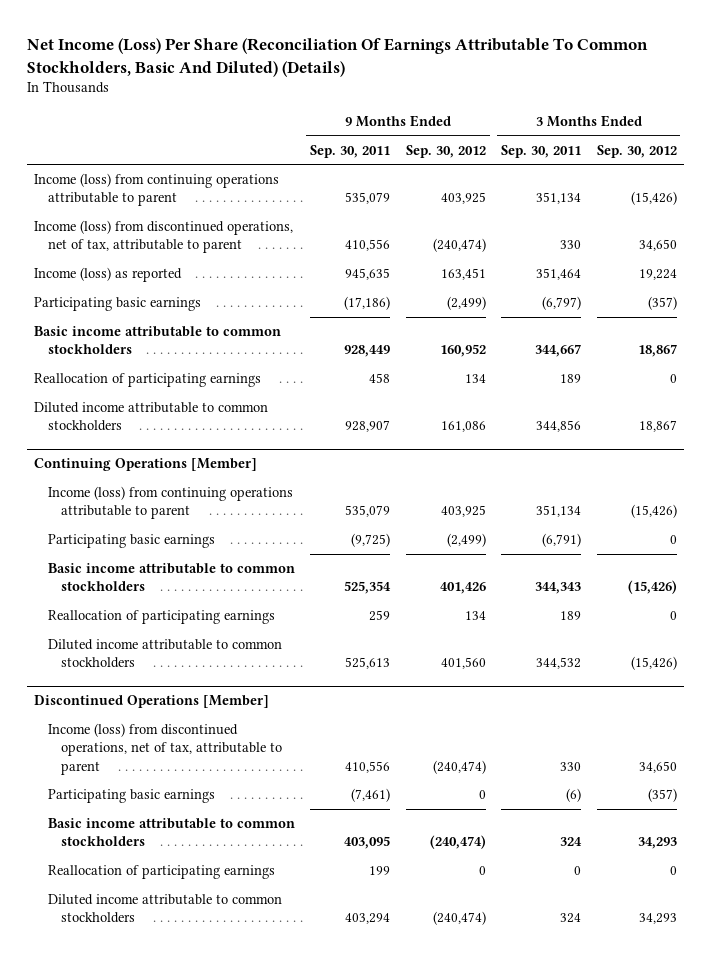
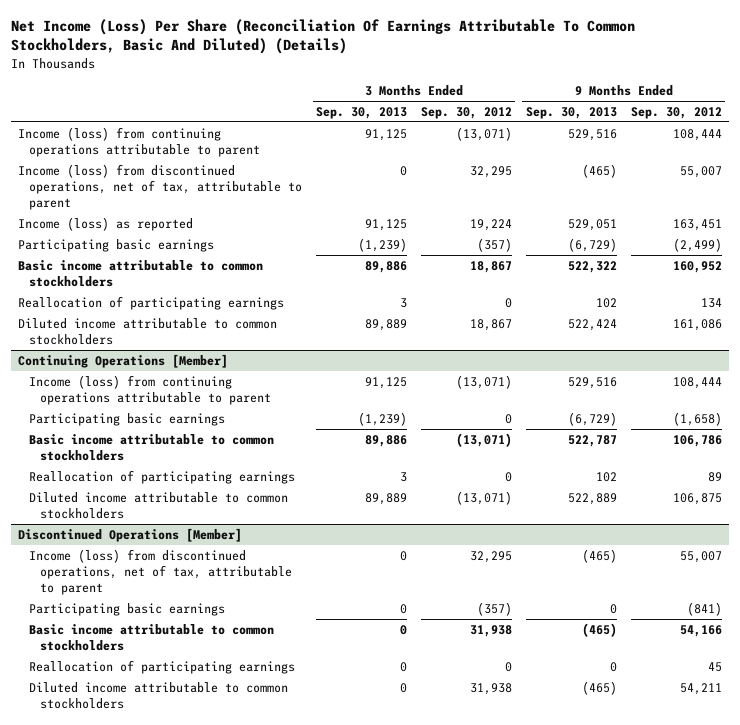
[310,144,391,158] Sep. 30, 2011 -> none
[501,144,582,158] Sep. 30, 2011 -> none
none -> [316,106,408,119] Sep. 30, 2013
none -> [525,106,617,119] Sep. 30, 2013
[440,192,486,205] 403,925 -> [672,128,722,141] 108,444
[630,191,677,206] (15,426) -> [455,126,512,141] (13,071)
[432,238,486,253] (240,474) -> [679,165,722,178] 55,007
[638,239,677,252] 34,650 -> [469,165,512,178] 32,295
[440,505,486,518] 403,925 -> [672,376,722,389] 108,444
[630,504,677,519] (15,426) -> [455,374,512,389] (13,071)
[446,533,486,548] (2,499) -> [672,411,722,426] (1,658)
[439,582,486,595] 401,426 -> [672,434,722,447] 106,786
[627,580,677,595] (15,426) -> [455,432,512,447] (13,071)
[464,611,486,621] 134 -> [707,471,722,482] 89
[440,657,486,670] 401,560 -> [672,492,722,505] 106,875
[630,656,677,671] (15,426) -> [455,490,512,505] (13,071)
[432,759,486,774] (240,474) -> [679,550,722,563] 55,007
[638,760,677,773] 34,650 -> [469,550,512,563] 32,295
[478,790,486,800] 0 -> [686,601,722,616] (841)
[429,835,486,850] (240,474) -> [679,624,722,637] 54,166
[637,837,677,850] 34,293 -> [469,624,512,637] 31,938
[478,866,486,876] 0 -> [707,661,722,672] 45
[432,911,486,926] (240,474) -> [679,682,722,695] 54,211
[638,913,677,925] 34,293 -> [469,682,512,695] 31,938

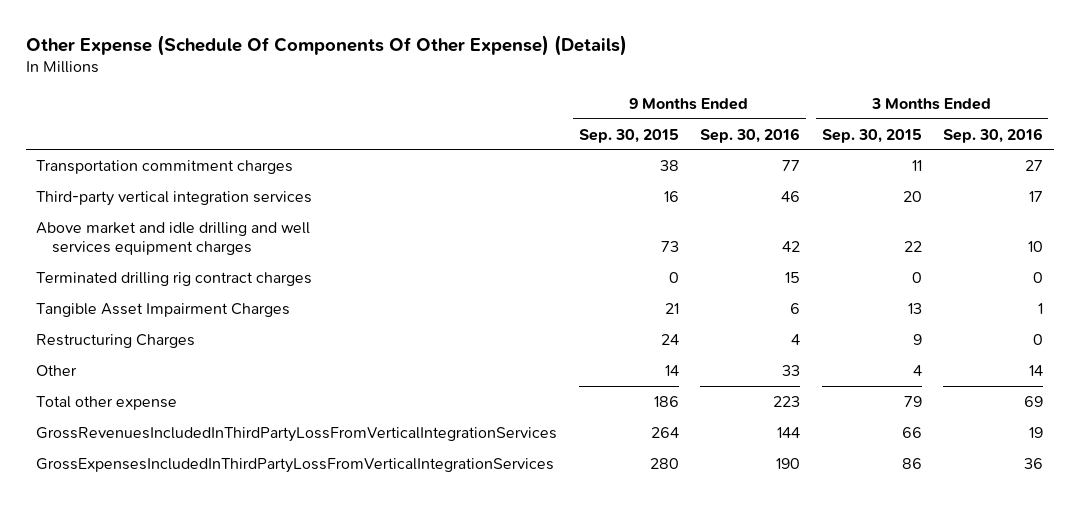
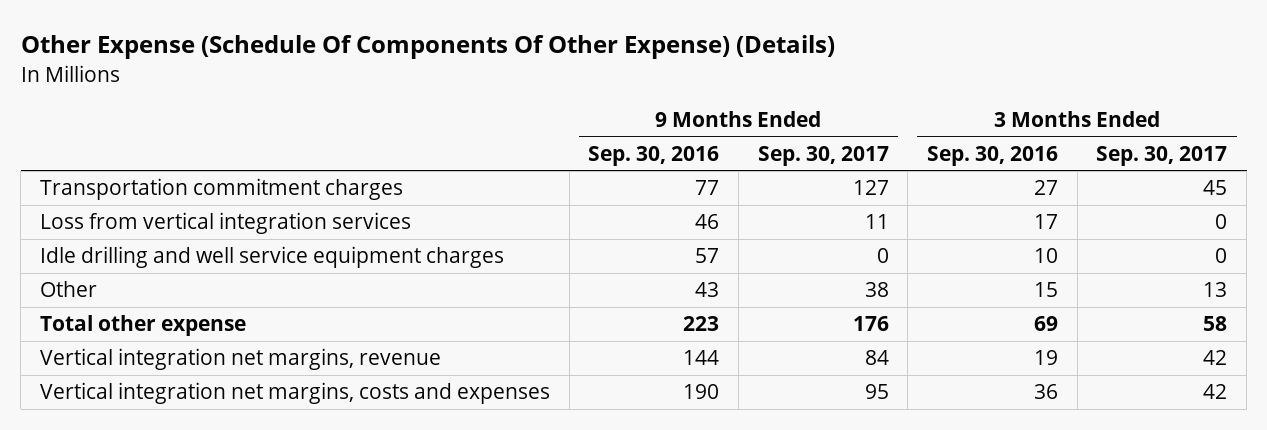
[578,128,679,143] Sep. 30, 2015 -> none
[821,128,922,143] Sep. 30, 2015 -> none
none -> [757,145,889,166] Sep. 30, 2017
none -> [1096,145,1228,166] Sep. 30, 2017
[36,271,313,286] Terminated drilling rig contract charges -> none
[36,302,291,317] Tangible Asset Impairment Charges -> none
[36,333,196,348] Restructuring Charges -> none
[36,190,313,206] Third-party vertical integration services -> [39,212,411,235] Loss from vertical integration services
[36,221,311,255] Above market and idle drilling and well services equipment charges -> [39,246,504,269] Idle drilling and well service equipment charges
[782,240,801,252] 42 -> [695,248,720,264] 57
[782,364,801,376] 33 -> [695,282,720,298] 43
[1028,364,1043,376] 14 -> [1034,282,1059,298] 15
[36,426,558,442] GrossRevenuesIncludedInThirdPartyLossFromVerticalIntegrationServices -> [39,348,441,371] Vertical integration net margins, revenue
[36,457,555,473] GrossExpensesIncludedInThirdPartyLossFromVerticalIntegrationServices -> [39,382,550,405] Vertical integration net margins, costs and expenses

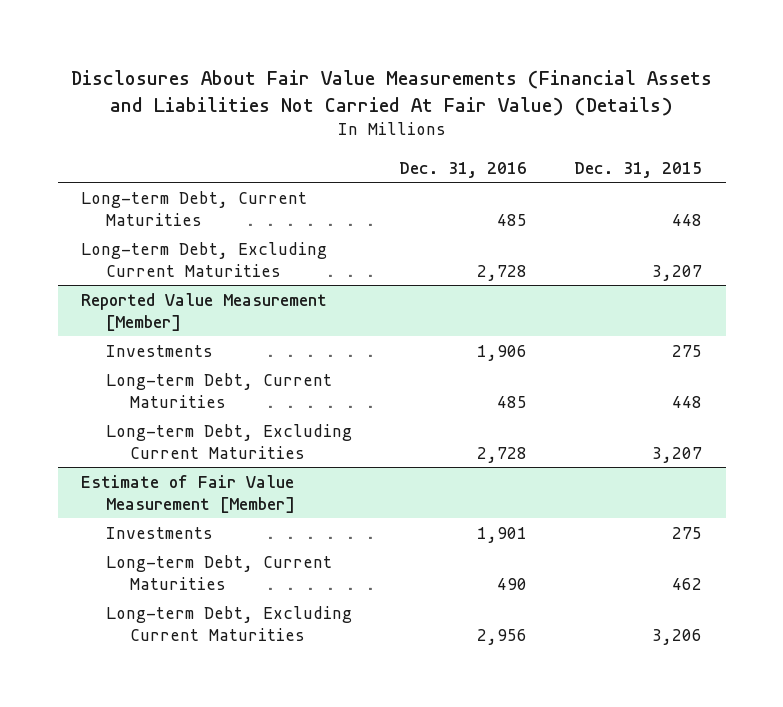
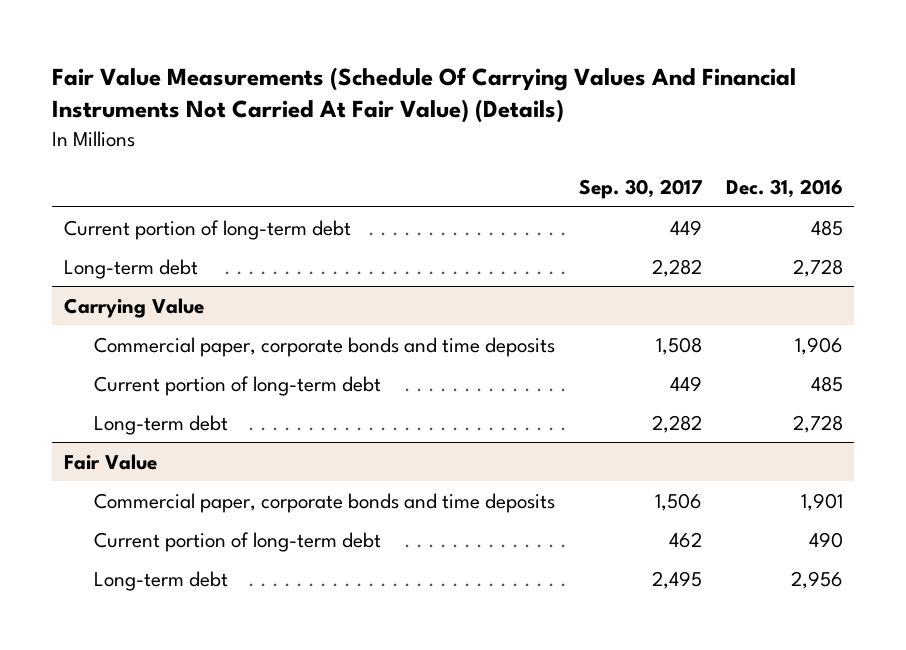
[70,69,712,116] Disclosures About Fair Value Measurements (Financial Assets and Liabilities Not Carried At Fair Value) (Details) -> [51,66,796,124] Fair Value Measurements (Schedule Of Carrying Values And Financial Instruments Not Carried At Fair Value) (Details)
[574,161,703,178] Dec. 31, 2015 -> none
none -> [579,178,703,199] Sep. 30, 2017
[81,190,308,226] Long-term Debt, Current Maturities -> [63,219,351,240] Current portion of long-term debt
[81,241,328,277] Long-term Debt, Excluding Current Maturities -> [63,258,198,279] Long-term debt
[81,292,328,331] Reported Value Measurement [Member] -> [63,297,204,318] Carrying Value
[105,344,213,357] Investments -> [94,336,556,357] Commercial paper, corporate bonds and time deposits
[105,372,332,408] Long-term Debt, Current Maturities -> [94,375,382,396] Current portion of long-term debt
[105,423,352,459] Long-term Debt, Excluding Current Maturities -> [94,414,229,435] Long-term debt
[81,474,295,513] Estimate of Fair Value Measurement [Member] -> [63,453,157,470] Fair Value
[105,526,213,539] Investments -> [94,492,556,513] Commercial paper, corporate bonds and time deposits
[105,554,332,590] Long-term Debt, Current Maturities -> [94,531,382,552] Current portion of long-term debt
[105,605,352,641] Long-term Debt, Excluding Current Maturities -> [94,570,229,591] Long-term debt

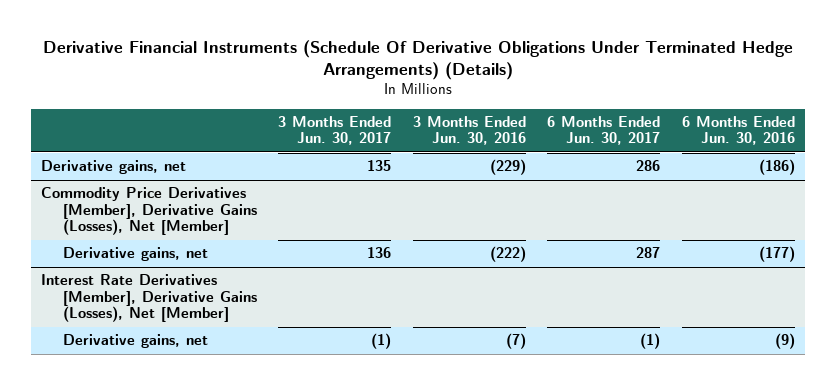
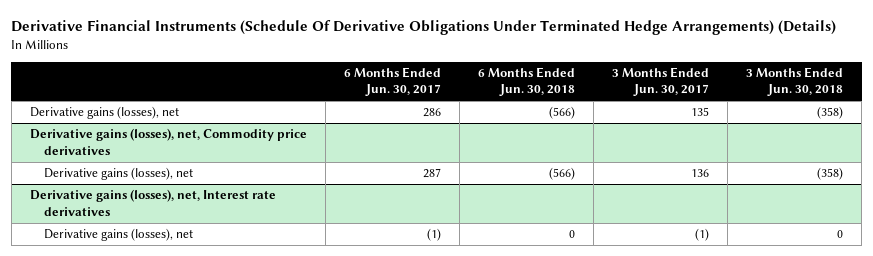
[412,115,526,146] 3 Months Ended Jun. 30, 2016 -> none
[681,115,795,146] 6 Months Ended Jun. 30, 2016 -> none
none -> [478,66,576,97] 6 Months Ended Jun. 30, 2018
none -> [746,66,844,97] 3 Months Ended Jun. 30, 2018
[41,160,187,175] Derivative gains, net -> [29,106,179,120] Derivative gains (losses), net
[41,187,257,236] Commodity Price Derivatives [Member], Derivative Gains (Losses), Net [Member] -> [29,128,307,155] Derivative gains (losses), net, Commodity price derivatives
[62,247,208,262] Derivative gains, net -> [44,167,194,181] Derivative gains (losses), net
[41,274,257,323] Interest Rate Derivatives [Member], Derivative Gains (Losses), Net [Member] -> [29,189,276,216] Derivative gains (losses), net, Interest rate derivatives
[62,334,208,349] Derivative gains, net -> [44,228,194,242] Derivative gains (losses), net

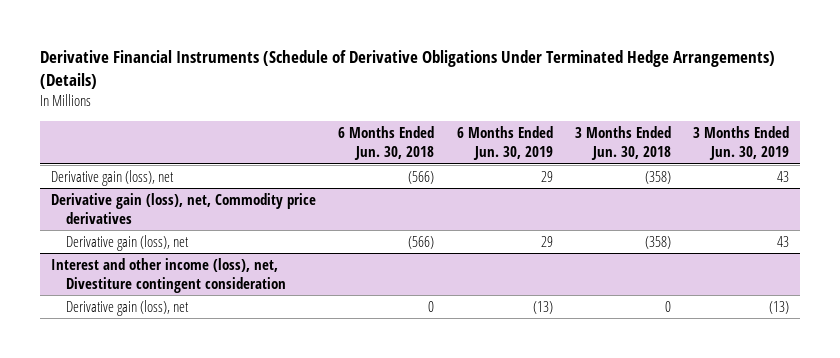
[11,20,837,36] Derivative Financial Instruments (Schedule Of Derivative Obligations Under Terminated Hedge Arrangements) (Details) -> [40,50,776,90] Derivative Financial Instruments (Schedule of Derivative Obligations Under Terminated Hedge Arrangements) (Details)
[344,66,442,97] 6 Months Ended Jun. 30, 2017 -> none
[612,66,710,97] 3 Months Ended Jun. 30, 2017 -> none
none -> [456,126,553,161] 6 Months Ended Jun. 30, 2019
none -> [693,126,790,161] 3 Months Ended Jun. 30, 2019
[29,189,276,216] Derivative gains (losses), net, Interest rate derivatives -> none
[29,106,179,120] Derivative gains (losses), net -> [51,169,175,186] Derivative gain (loss), net
[29,128,307,155] Derivative gains (losses), net, Commodity price derivatives -> [51,192,317,224] Derivative gain (loss), net, Commodity price derivatives
[44,167,194,181] Derivative gains (losses), net -> [66,234,190,251] Derivative gain (loss), net
none -> [51,257,287,293] Interest and other income (loss), net, Divestiture contingent consideration
[44,228,194,242] Derivative gains (losses), net -> [66,299,190,316] Derivative gain (loss), net

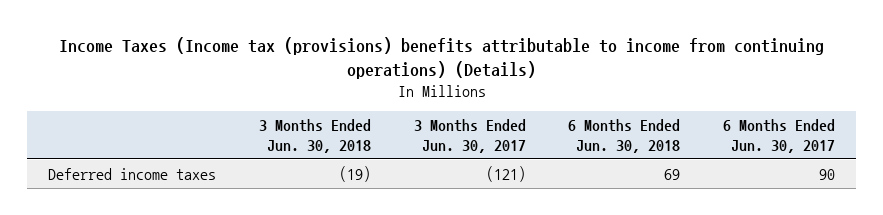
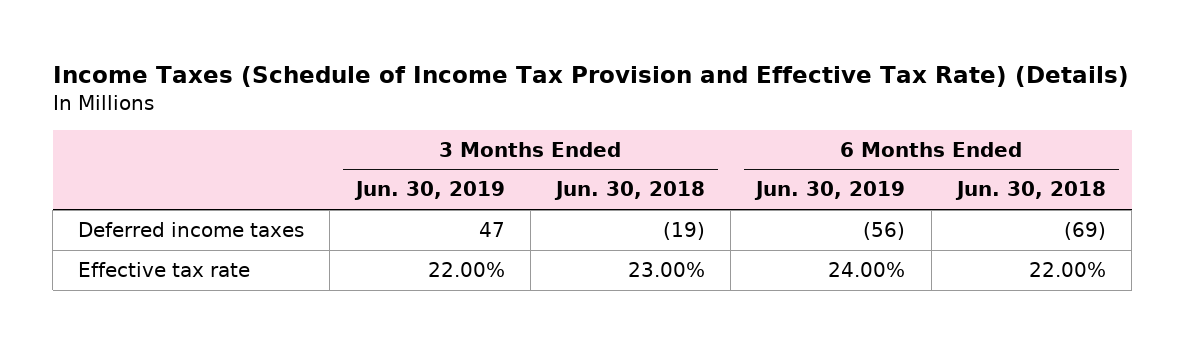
[58,36,824,79] Income Taxes (Income tax (provisions) benefits attributable to income from continuing operations) (Details) -> [52,66,1129,88] Income Taxes (Schedule of Income Tax Provision and Effective Tax Rate) (Details)
[413,119,526,154] 3 Months Ended Jun. 30, 2017 -> none
[723,119,836,154] 6 Months Ended Jun. 30, 2017 -> none
none -> [353,181,505,201] Jun. 30, 2019
none -> [754,181,906,201] Jun. 30, 2019
[664,168,681,180] 69 -> [1063,222,1106,241] (69)
none -> [78,262,251,278] Effective tax rate

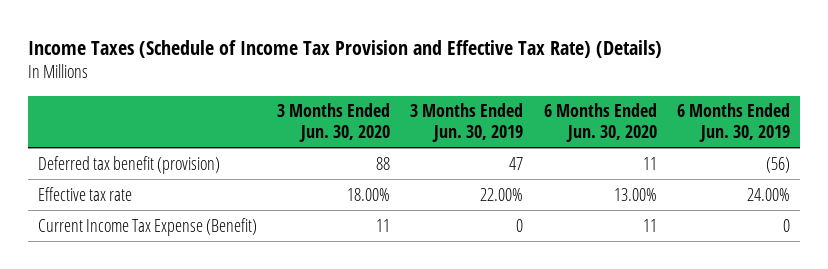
[554,181,706,201] Jun. 30, 2018 -> none
[954,181,1106,201] Jun. 30, 2018 -> none
none -> [277,103,391,143] 3 Months Ended Jun. 30, 2020
none -> [543,103,657,143] 6 Months Ended Jun. 30, 2020
[78,222,305,238] Deferred income taxes -> [37,155,220,174] Deferred tax benefit (provision)
none -> [37,217,257,236] Current Income Tax Expense (Benefit)

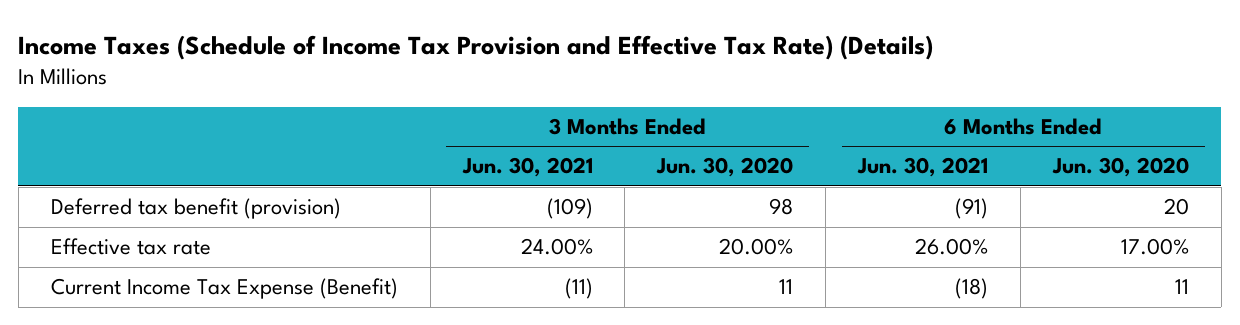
[410,103,524,143] 3 Months Ended Jun. 30, 2019 -> none
[676,103,790,143] 6 Months Ended Jun. 30, 2019 -> none
none -> [461,157,593,178] Jun. 30, 2021
none -> [856,157,988,178] Jun. 30, 2021
[376,156,391,170] 88 -> [769,198,794,216] 98
[642,156,657,170] 11 -> [1163,198,1189,216] 20
[347,187,391,201] 18.00% -> [719,238,794,256] 20.00%
[613,187,657,201] 13.00% -> [1120,238,1189,256] 17.00%

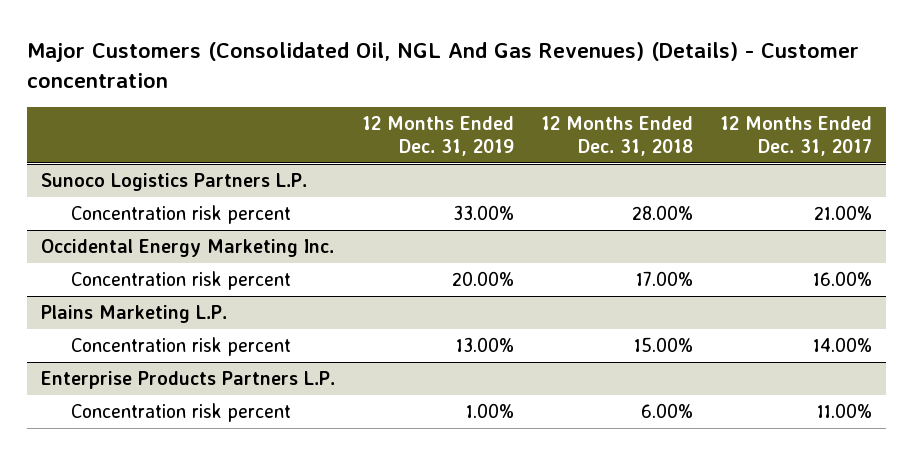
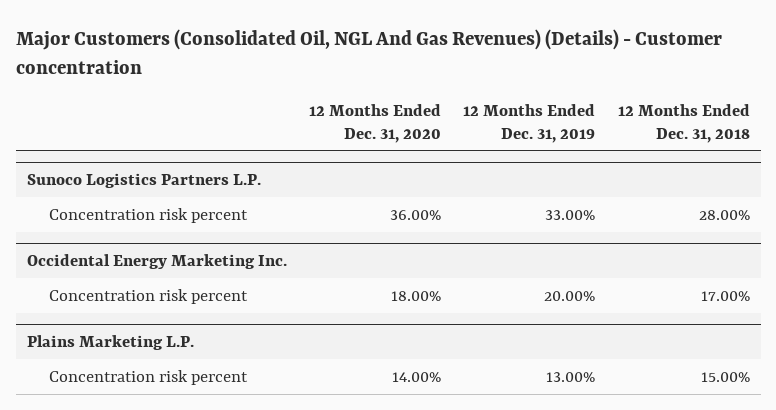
[720,116,873,157] 12 Months Ended Dec. 31, 2017 -> none
none -> [309,103,442,143] 12 Months Ended Dec. 31, 2020
[40,370,335,389] Enterprise Products Partners L.P. -> none
[70,402,291,422] Concentration risk percent -> none

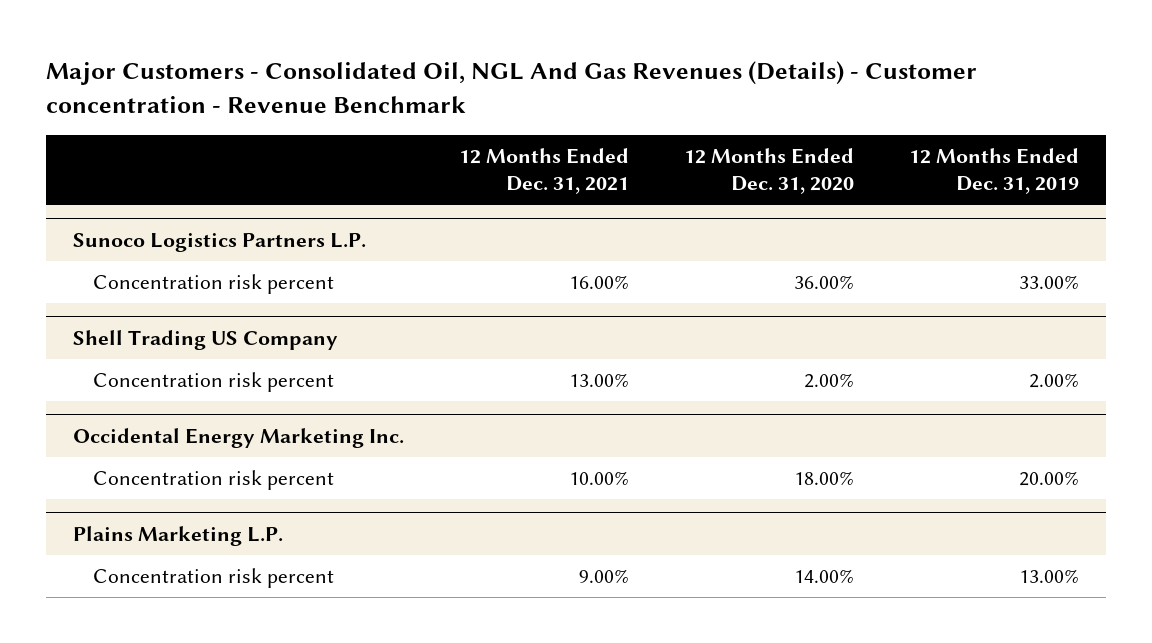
[15,28,722,75] Major Customers (Consolidated Oil, NGL And Gas Revenues) (Details) - Customer concentration -> [45,61,977,114] Major Customers - Consolidated Oil, NGL And Gas Revenues (Details) - Customer concentration - Revenue Benchmark
[617,103,750,143] 12 Months Ended Dec. 31, 2018 -> none
none -> [459,148,630,194] 12 Months Ended Dec. 31, 2021
none -> [73,329,339,350] Shell Trading US Company
none -> [92,372,334,393] Concentration risk percent

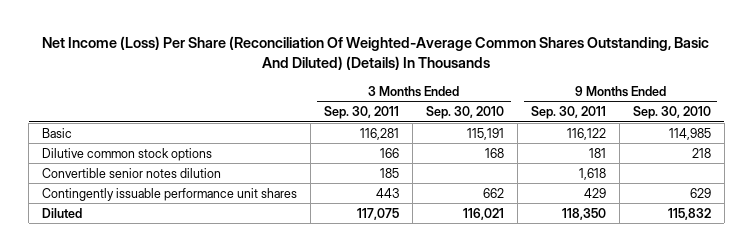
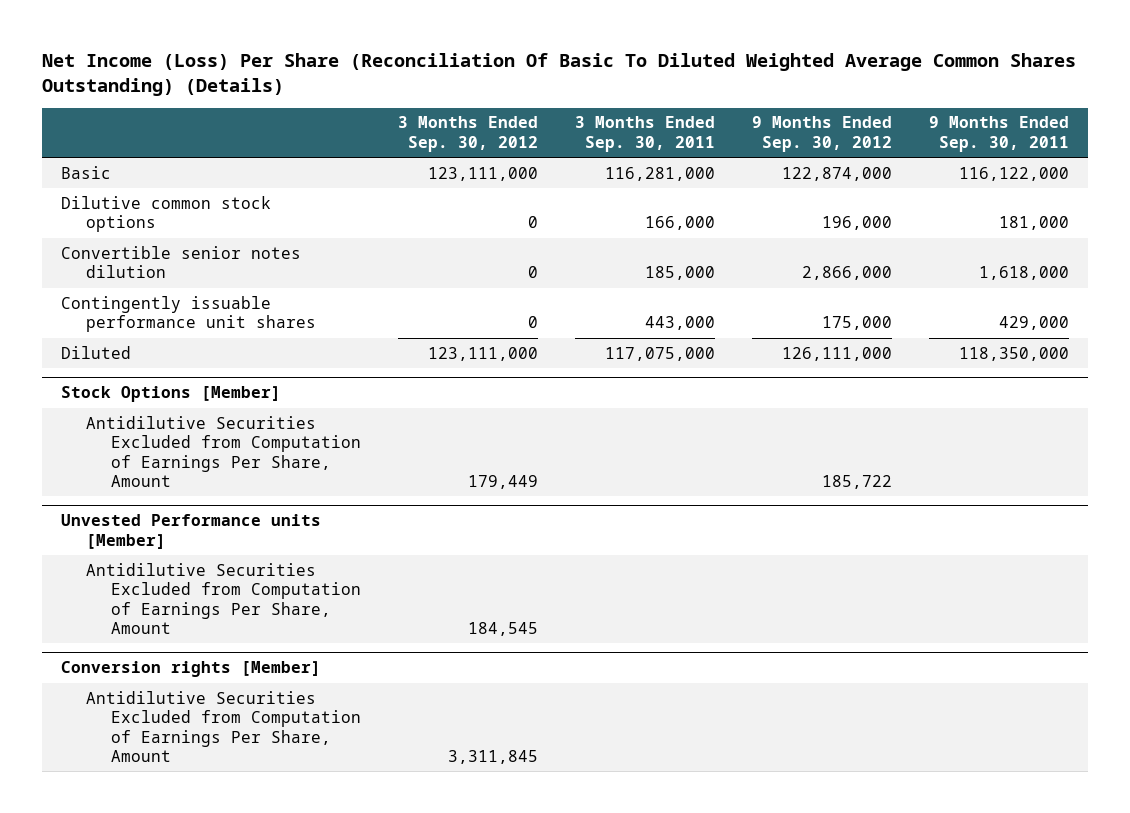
[42,36,710,70] Net Income (Loss) Per Share (Reconciliation Of Weighted-Average Common Shares Outstanding, Basic And Diluted) (Details) In Thousands -> [42,52,1077,96] Net Income (Loss) Per Share (Reconciliation Of Basic To Diluted Weighted Average Common Shares Outstanding) (Details)
[425,106,504,120] Sep. 30, 2010 -> none
[632,106,711,120] Sep. 30, 2010 -> none
none -> [398,116,539,152] 3 Months Ended Sep. 30, 2012
none -> [752,116,893,152] 9 Months Ended Sep. 30, 2012
[359,127,399,140] 116,281 -> [605,166,716,181] 116,281,000
[566,127,606,140] 116,122 -> [959,166,1070,181] 116,122,000
[379,147,399,158] 166 -> [645,216,716,231] 166,000
[588,147,606,158] 181 -> [999,216,1070,231] 181,000
[379,167,399,178] 185 -> [645,266,716,281] 185,000
[578,167,606,180] 1,618 -> [979,266,1070,281] 1,618,000
[375,187,399,198] 443 -> [645,316,716,331] 443,000
[583,187,606,198] 429 -> [999,316,1070,331] 429,000
[356,207,399,220] 117,075 -> [605,346,716,361] 117,075,000
[561,207,606,220] 118,350 -> [959,346,1070,361] 118,350,000
none -> [60,386,281,403] Stock Options [Member]
none -> [85,415,362,488] Antidilutive Securities Excluded from Computation of Earnings Per Share, Amount
none -> [60,514,321,549] Unvested Performance units [Member]
none -> [85,562,362,635] Antidilutive Securities Excluded from Computation of Earnings Per Share, Amount
none -> [60,661,321,678] Conversion rights [Member]
none -> [85,690,362,763] Antidilutive Securities Excluded from Computation of Earnings Per Share, Amount

